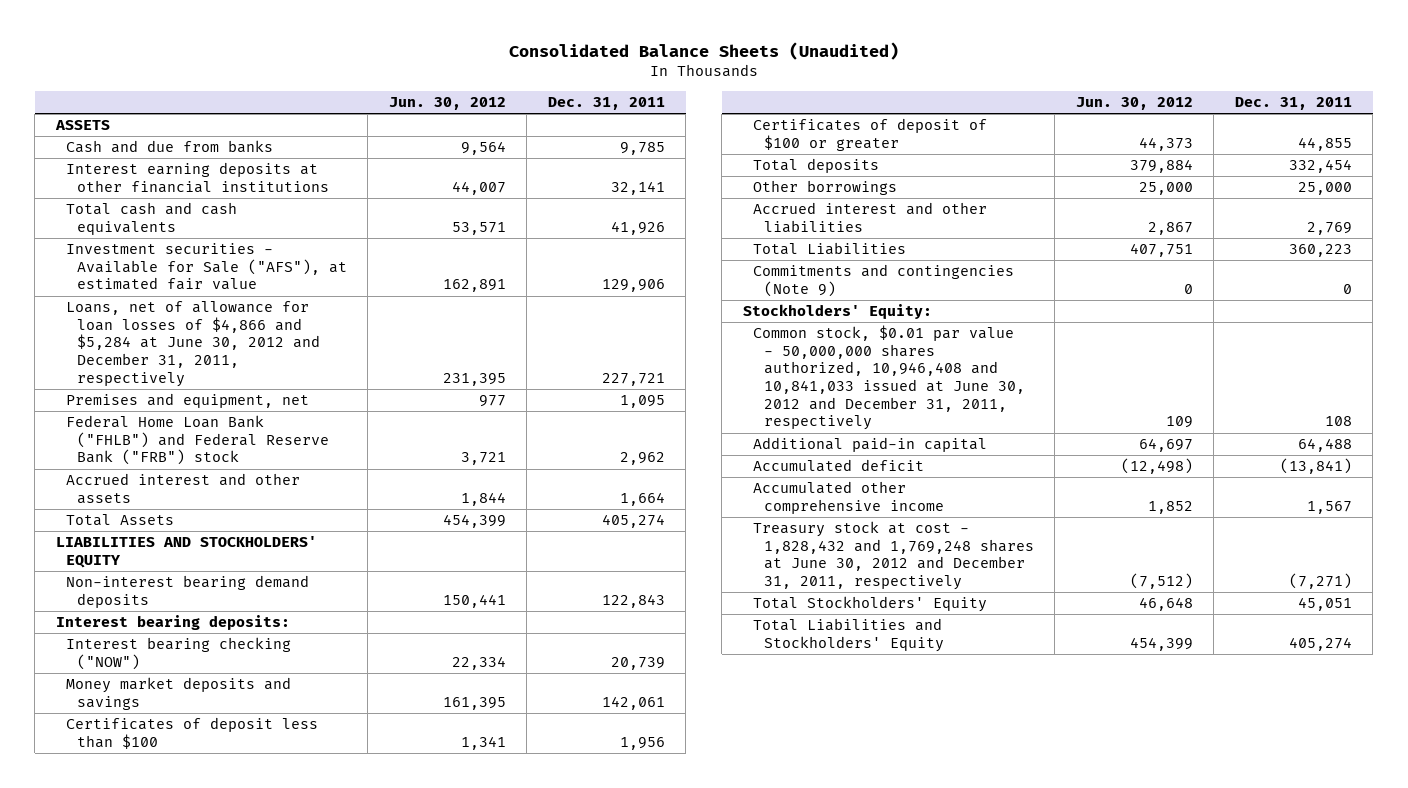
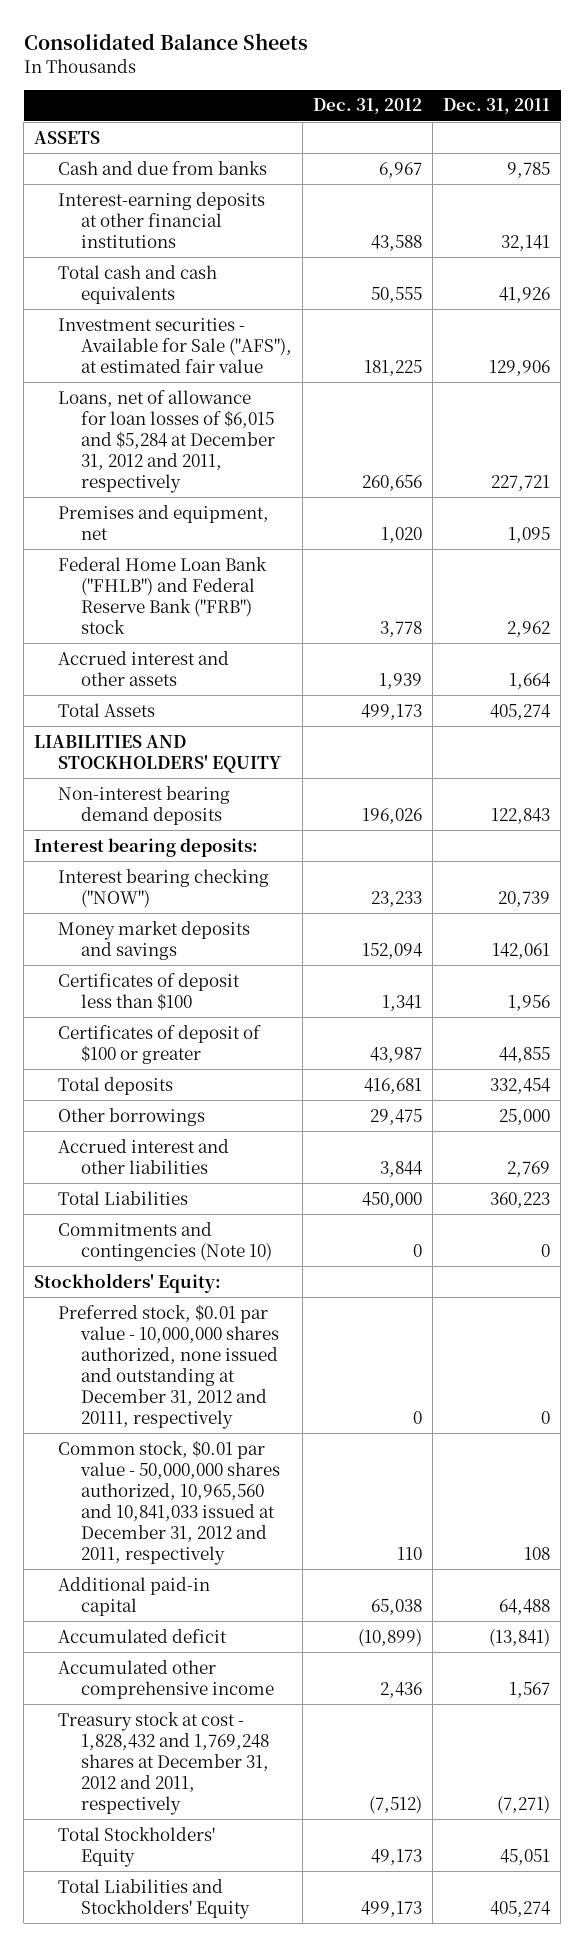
[508,42,899,61] Consolidated Balance Sheets (Unaudited) -> [23,33,308,51] Consolidated Balance Sheets
[388,96,506,110] Jun. 30, 2012 -> none
none -> [313,98,423,115] Dec. 31, 2012
[66,162,329,193] Interest earning deposits at other financial institutions -> [57,191,265,248] Interest-earning deposits at other financial institutions
[66,301,320,387] Loans, net of allowance for loan losses of $4,866 and $5,284 at June 30, 2012 and December 31, 2011, respectively -> [57,389,276,494] Loans, net of allowance for loan losses of $6,015 and $5,284 at December 31, 2012 and 2011, respectively
[753,264,1015,297] Commitments and contingencies (Note 9) -> [57,1221,273,1261] Commitments and contingencies (Note 10)
none -> [57,1303,280,1430] Preferred stock, $0.01 par value - 10,000,000 shares authorized, none issued and outstanding at December 31, 2012 and 20111, respectively
[753,325,1025,431] Common stock, $0.01 par value - 50,000,000 shares authorized, 10,946,408 and 10,841,033 issued at June 30, 2012 and December 31, 2011, respectively -> [57,1439,281,1566] Common stock, $0.01 par value - 50,000,000 shares authorized, 10,965,560 and 10,841,033 issued at December 31, 2012 and 2011, respectively
[753,521,1034,591] Treasury stock at cost - 1,828,432 and 1,769,248 shares at June 30, 2012 and December 31, 2011, respectively -> [57,1711,270,1816] Treasury stock at cost - 1,828,432 and 1,769,248 shares at December 31, 2012 and 2011, respectively

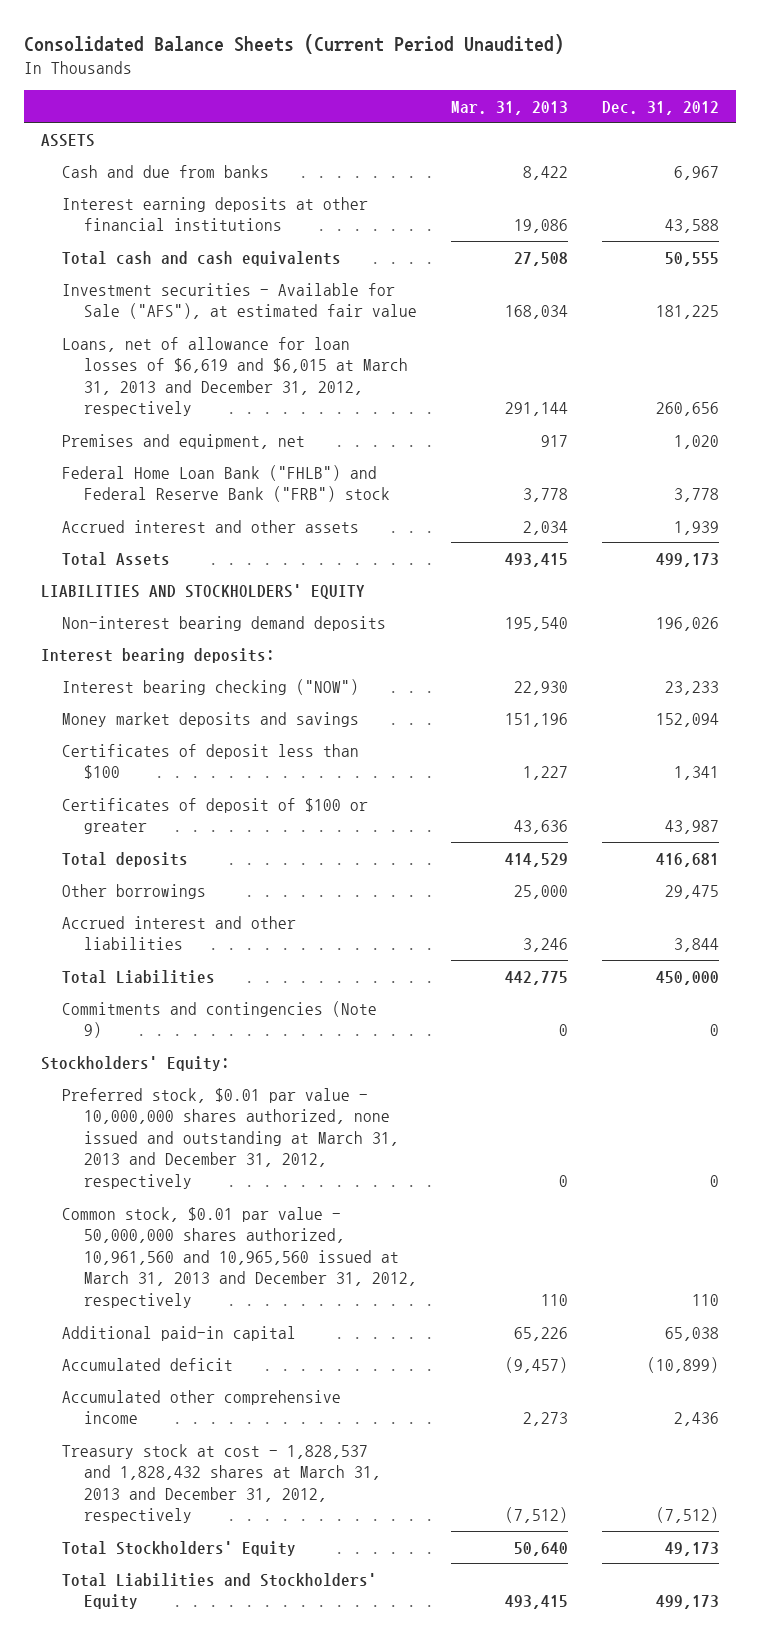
[23,33,308,51] Consolidated Balance Sheets -> [23,34,564,55] Consolidated Balance Sheets (Current Period Unaudited)
[443,98,551,115] Dec. 31, 2011 -> none
none -> [451,100,569,115] Mar. 31, 2013
[57,191,265,248] Interest-earning deposits at other financial institutions -> [62,196,369,232] Interest earning deposits at other financial institutions
[57,389,276,494] Loans, net of allowance for loan losses of $6,015 and $5,284 at December 31, 2012 and 2011, respectively -> [62,336,409,417] Loans, net of allowance for loan losses of $6,619 and $6,015 at March 31, 2013 and December 31, 2012, respectively
[57,1221,273,1261] Commitments and contingencies (Note 10) -> [62,1000,378,1039] Commitments and contingencies (Note 9)
[57,1303,280,1430] Preferred stock, $0.01 par value - 10,000,000 shares authorized, none issued and outstanding at December 31, 2012 and 20111, respectively -> [62,1087,400,1190] Preferred stock, $0.01 par value - 10,000,000 shares authorized, none issued and outstanding at March 31, 2013 and December 31, 2012, respectively
[57,1439,281,1566] Common stock, $0.01 par value - 50,000,000 shares authorized, 10,965,560 and 10,841,033 issued at December 31, 2012 and 2011, respectively -> [62,1206,418,1309] Common stock, $0.01 par value - 50,000,000 shares authorized, 10,961,560 and 10,965,560 issued at March 31, 2013 and December 31, 2012, respectively
[57,1711,270,1816] Treasury stock at cost - 1,828,432 and 1,769,248 shares at December 31, 2012 and 2011, respectively -> [62,1443,382,1524] Treasury stock at cost - 1,828,537 and 1,828,432 shares at March 31, 2013 and December 31, 2012, respectively

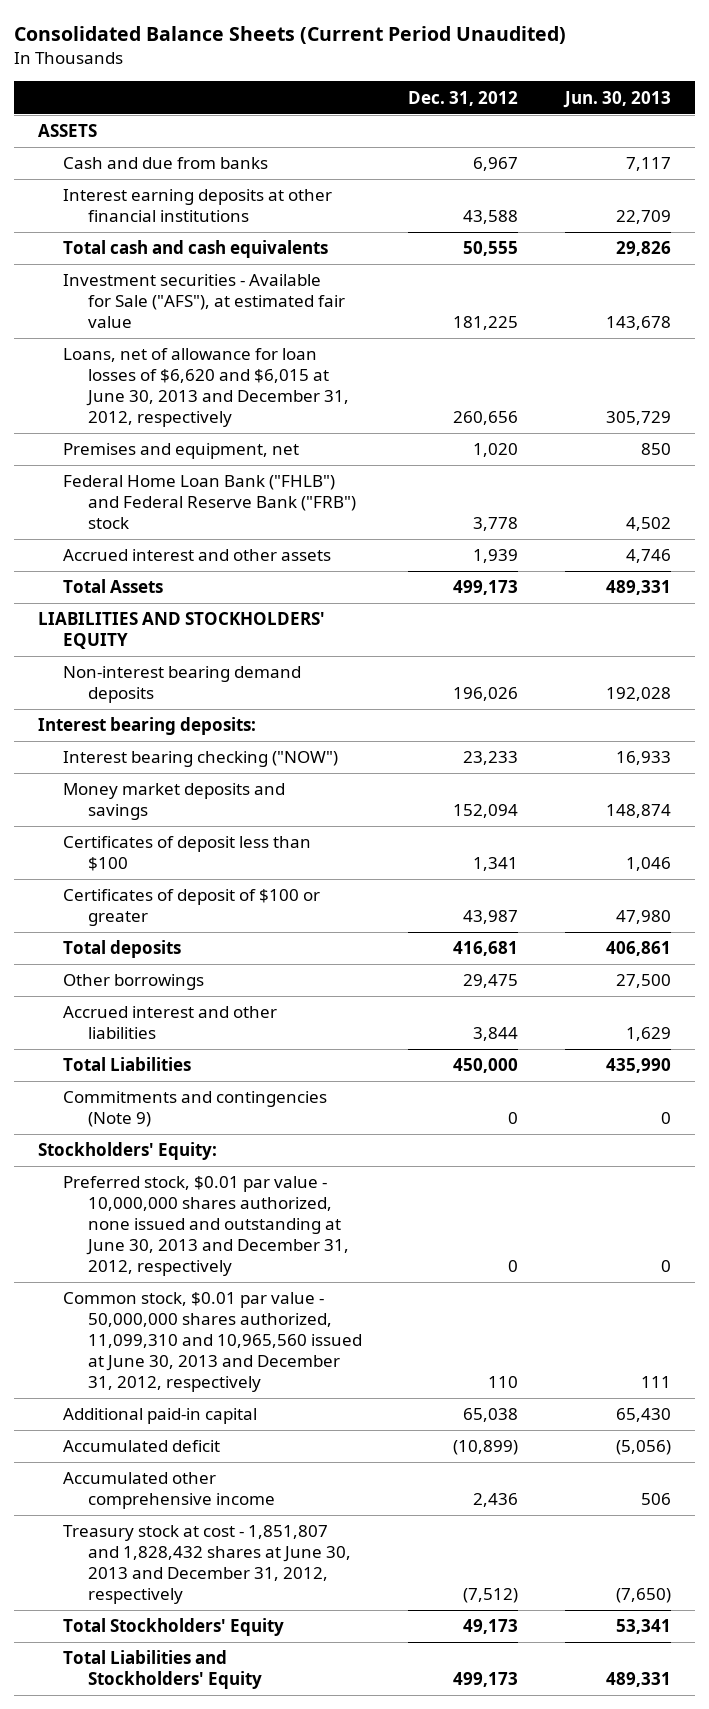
[451,100,569,115] Mar. 31, 2013 -> none
none -> [563,90,672,108] Jun. 30, 2013
[62,336,409,417] Loans, net of allowance for loan losses of $6,619 and $6,015 at March 31, 2013 and December 31, 2012, respectively -> [62,348,349,427] Loans, net of allowance for loan losses of $6,620 and $6,015 at June 30, 2013 and December 31, 2012, respectively
[62,1087,400,1190] Preferred stock, $0.01 par value - 10,000,000 shares authorized, none issued and outstanding at March 31, 2013 and December 31, 2012, respectively -> [62,1176,349,1276] Preferred stock, $0.01 par value - 10,000,000 shares authorized, none issued and outstanding at June 30, 2013 and December 31, 2012, respectively
[62,1206,418,1309] Common stock, $0.01 par value - 50,000,000 shares authorized, 10,961,560 and 10,965,560 issued at March 31, 2013 and December 31, 2012, respectively -> [62,1292,362,1392] Common stock, $0.01 par value - 50,000,000 shares authorized, 11,099,310 and 10,965,560 issued at June 30, 2013 and December 31, 2012, respectively
[62,1443,382,1524] Treasury stock at cost - 1,828,537 and 1,828,432 shares at March 31, 2013 and December 31, 2012, respectively -> [62,1525,351,1604] Treasury stock at cost - 1,851,807 and 1,828,432 shares at June 30, 2013 and December 31, 2012, respectively

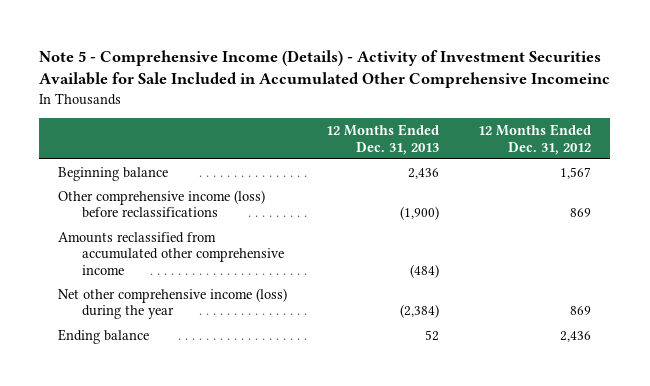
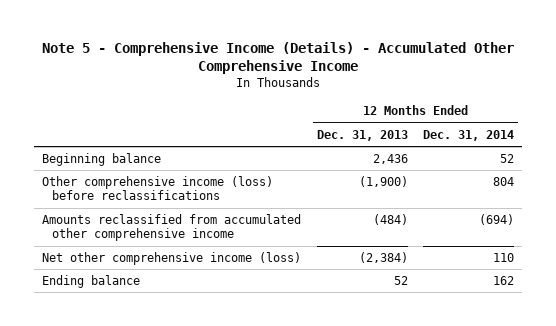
[39,49,611,89] Note 5 - Comprehensive Income (Details) - Activity of Investment Securities Available for Sale Included in Accumulated Other Comprehensive Incomeinc -> [42,41,515,75] Note 5 - Comprehensive Income (Details) - Accumulated Other Comprehensive Income
[478,123,592,155] 12 Months Ended Dec. 31, 2012 -> none
none -> [423,129,515,141] Dec. 31, 2014
[58,287,288,320] Net other comprehensive income (loss) during the year -> [41,252,301,266] Net other comprehensive income (loss)

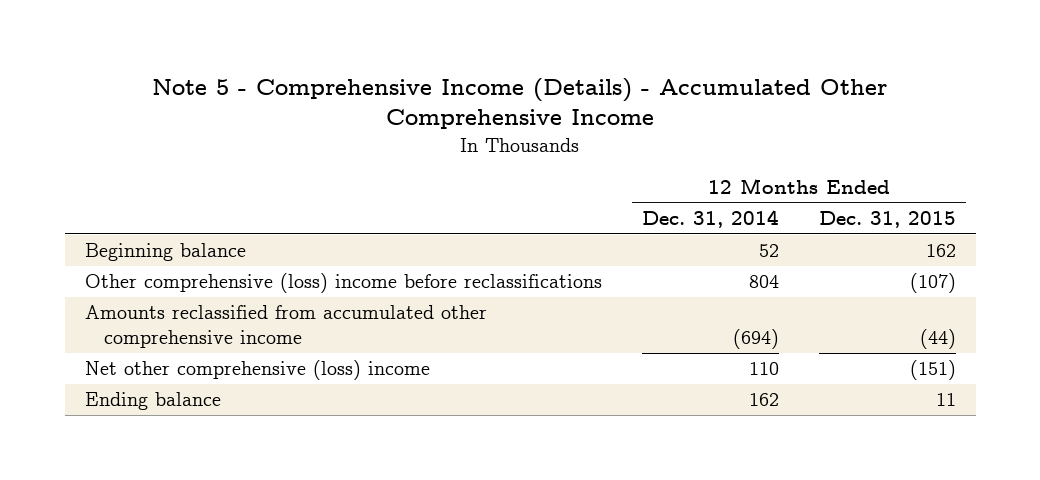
[316,129,408,141] Dec. 31, 2013 -> none
none -> [818,210,956,228] Dec. 31, 2015
[41,176,273,201] Other comprehensive income (loss) before reclassifications -> [84,273,602,294] Other comprehensive (loss) income before reclassifications
[41,252,301,266] Net other comprehensive income (loss) -> [84,360,430,381] Net other comprehensive (loss) income

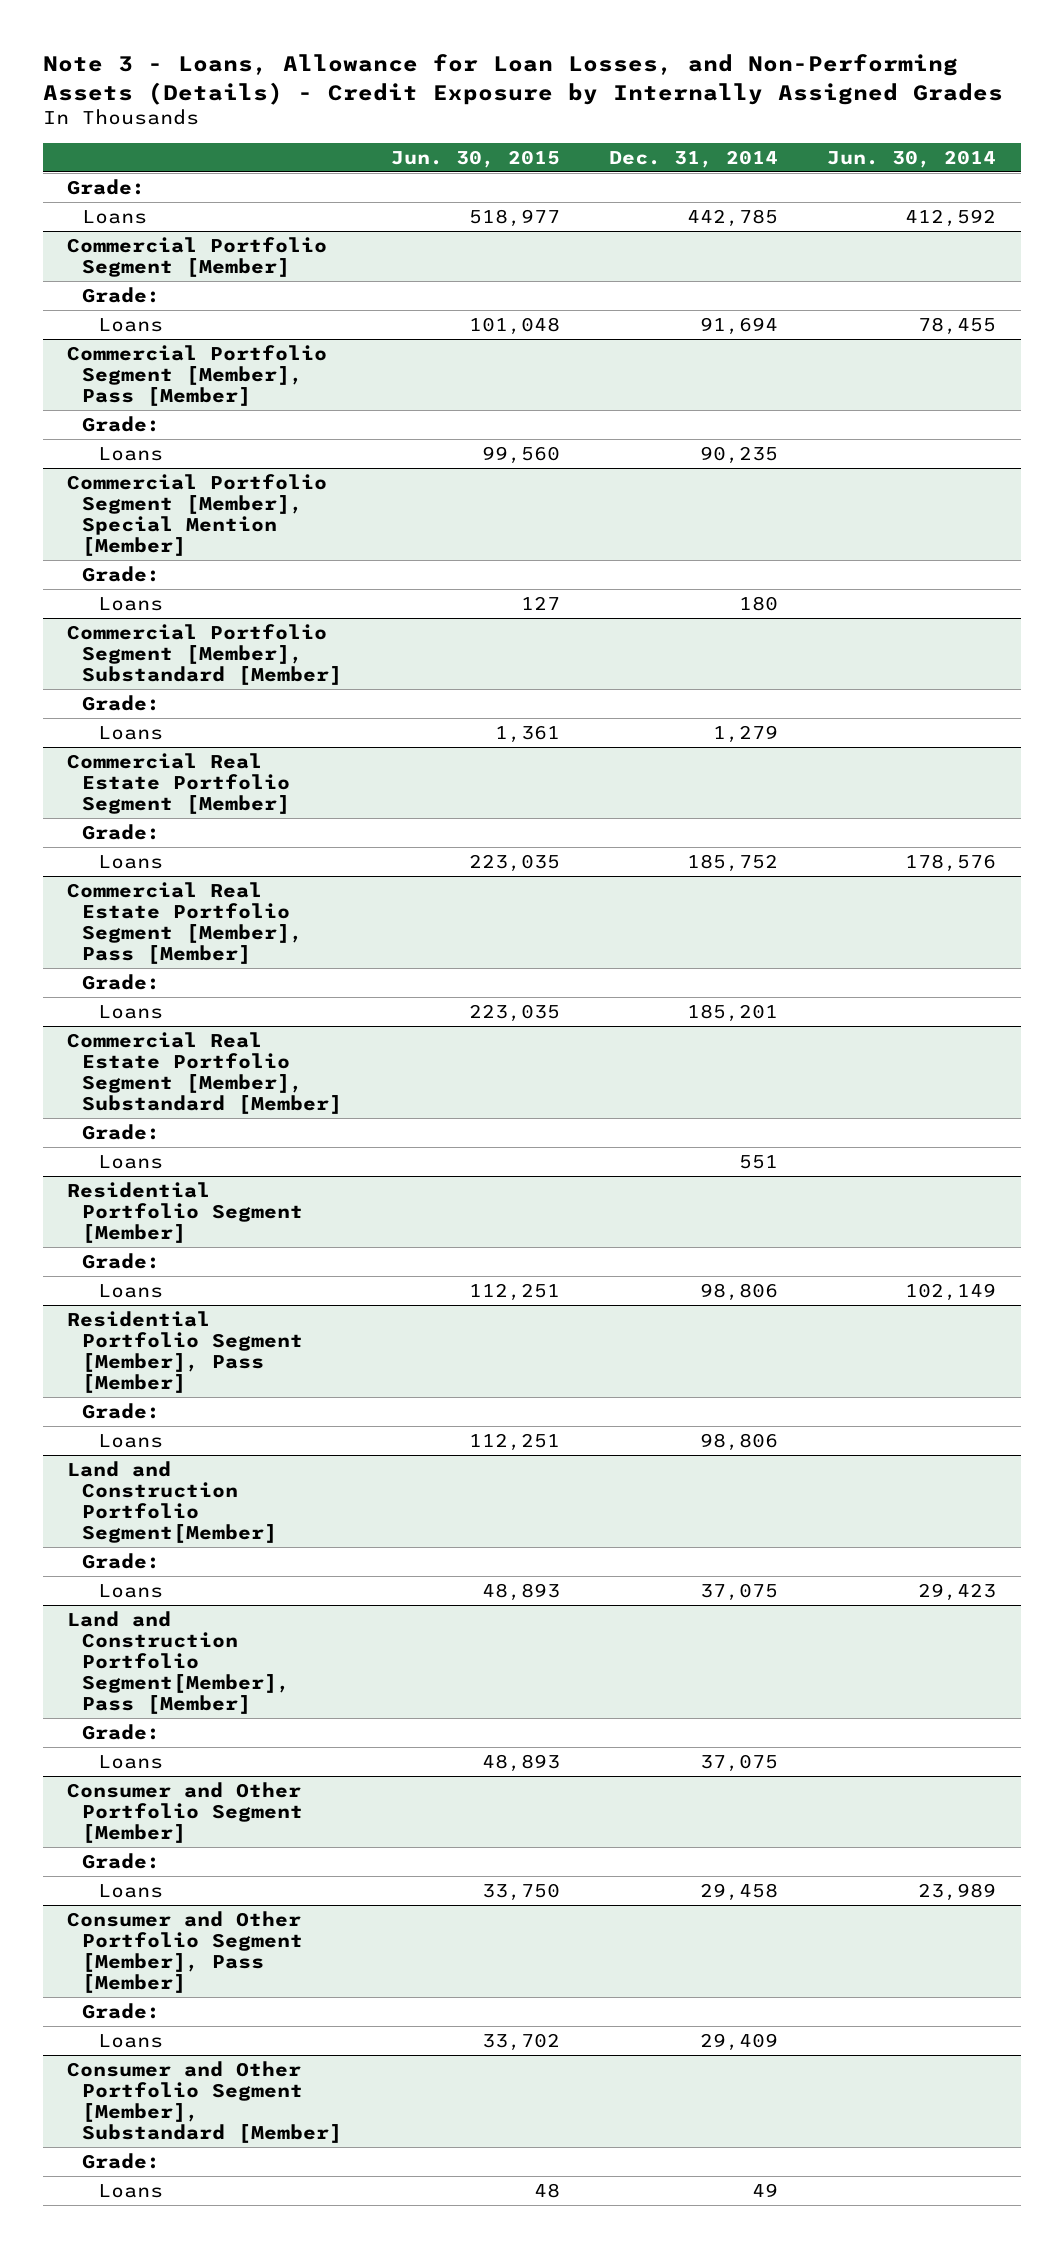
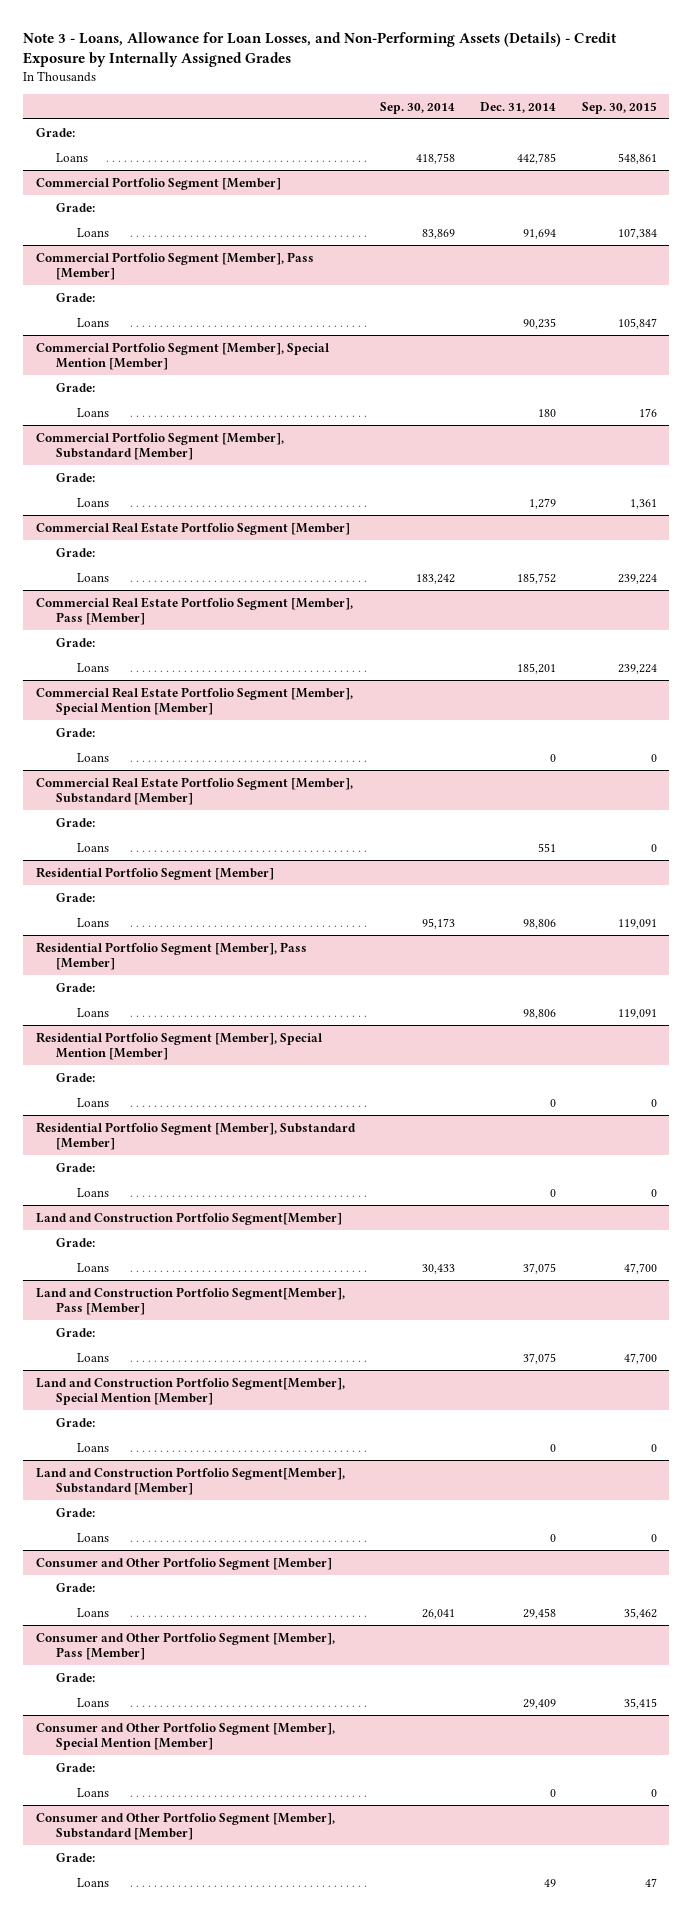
[391,149,561,168] Jun. 30, 2015 -> none
[827,149,997,168] Jun. 30, 2014 -> none
none -> [379,101,455,114] Sep. 30, 2014
none -> [581,101,657,114] Sep. 30, 2015
none -> [35,686,353,715] Commercial Real Estate Portfolio Segment [Member], Special Mention [Member]
none -> [56,727,96,737] Grade:
none -> [76,752,109,762] Loans
none -> [35,1031,323,1060] Residential Portfolio Segment [Member], Special Mention [Member]
none -> [56,1072,96,1082] Grade:
none -> [76,1097,109,1107] Loans
none -> [35,1121,356,1150] Residential Portfolio Segment [Member], Substandard [Member]
none -> [56,1162,96,1172] Grade:
none -> [76,1187,109,1197] Loans
none -> [35,1376,345,1405] Land and Construction Portfolio Segment[Member], Special Mention [Member]
none -> [56,1417,96,1427] Grade:
none -> [76,1442,109,1452] Loans
none -> [35,1466,345,1495] Land and Construction Portfolio Segment[Member], Substandard [Member]
none -> [56,1507,96,1517] Grade:
none -> [76,1532,109,1542] Loans
none -> [35,1721,335,1750] Consumer and Other Portfolio Segment [Member], Special Mention [Member]
none -> [56,1762,96,1772] Grade:
none -> [76,1787,109,1797] Loans

